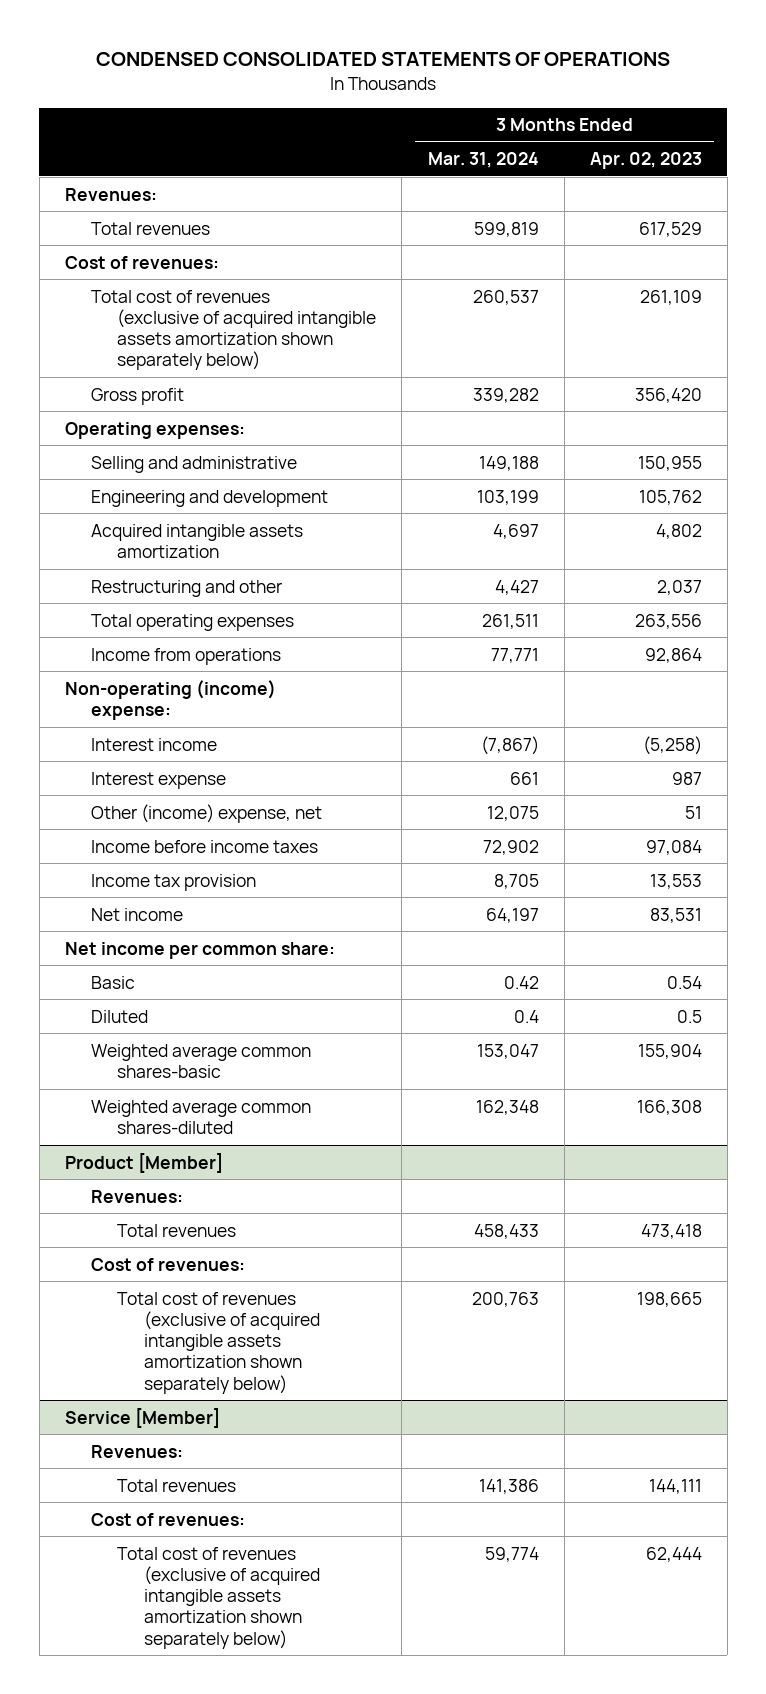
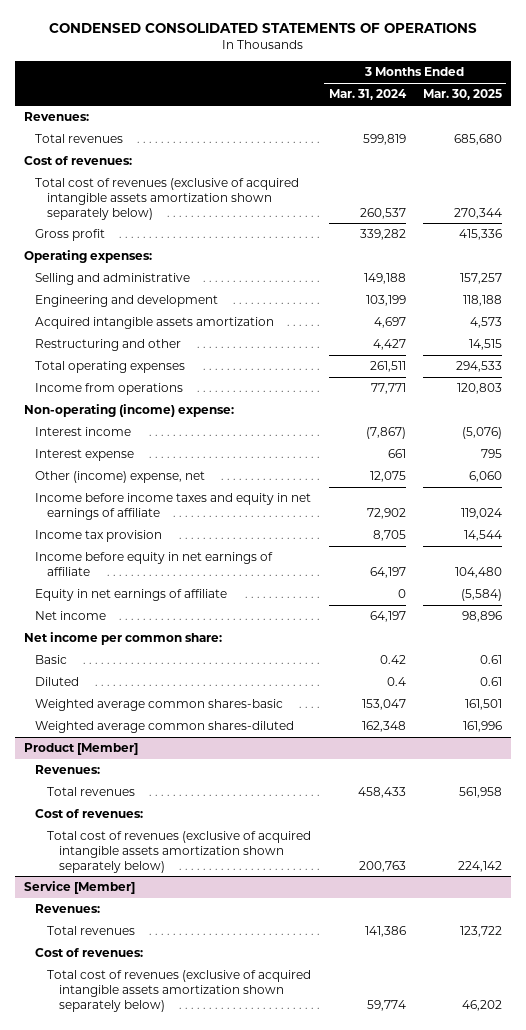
[589,152,702,170] Apr. 02, 2023 -> none
none -> [422,89,502,101] Mar. 30, 2025
[91,839,319,853] Income before income taxes -> [35,493,312,520] Income before income taxes and equity in net earnings of affiliate
none -> [35,552,274,576] Income before equity in net earnings of affiliate
none -> [35,589,228,602] Equity in net earnings of affiliate

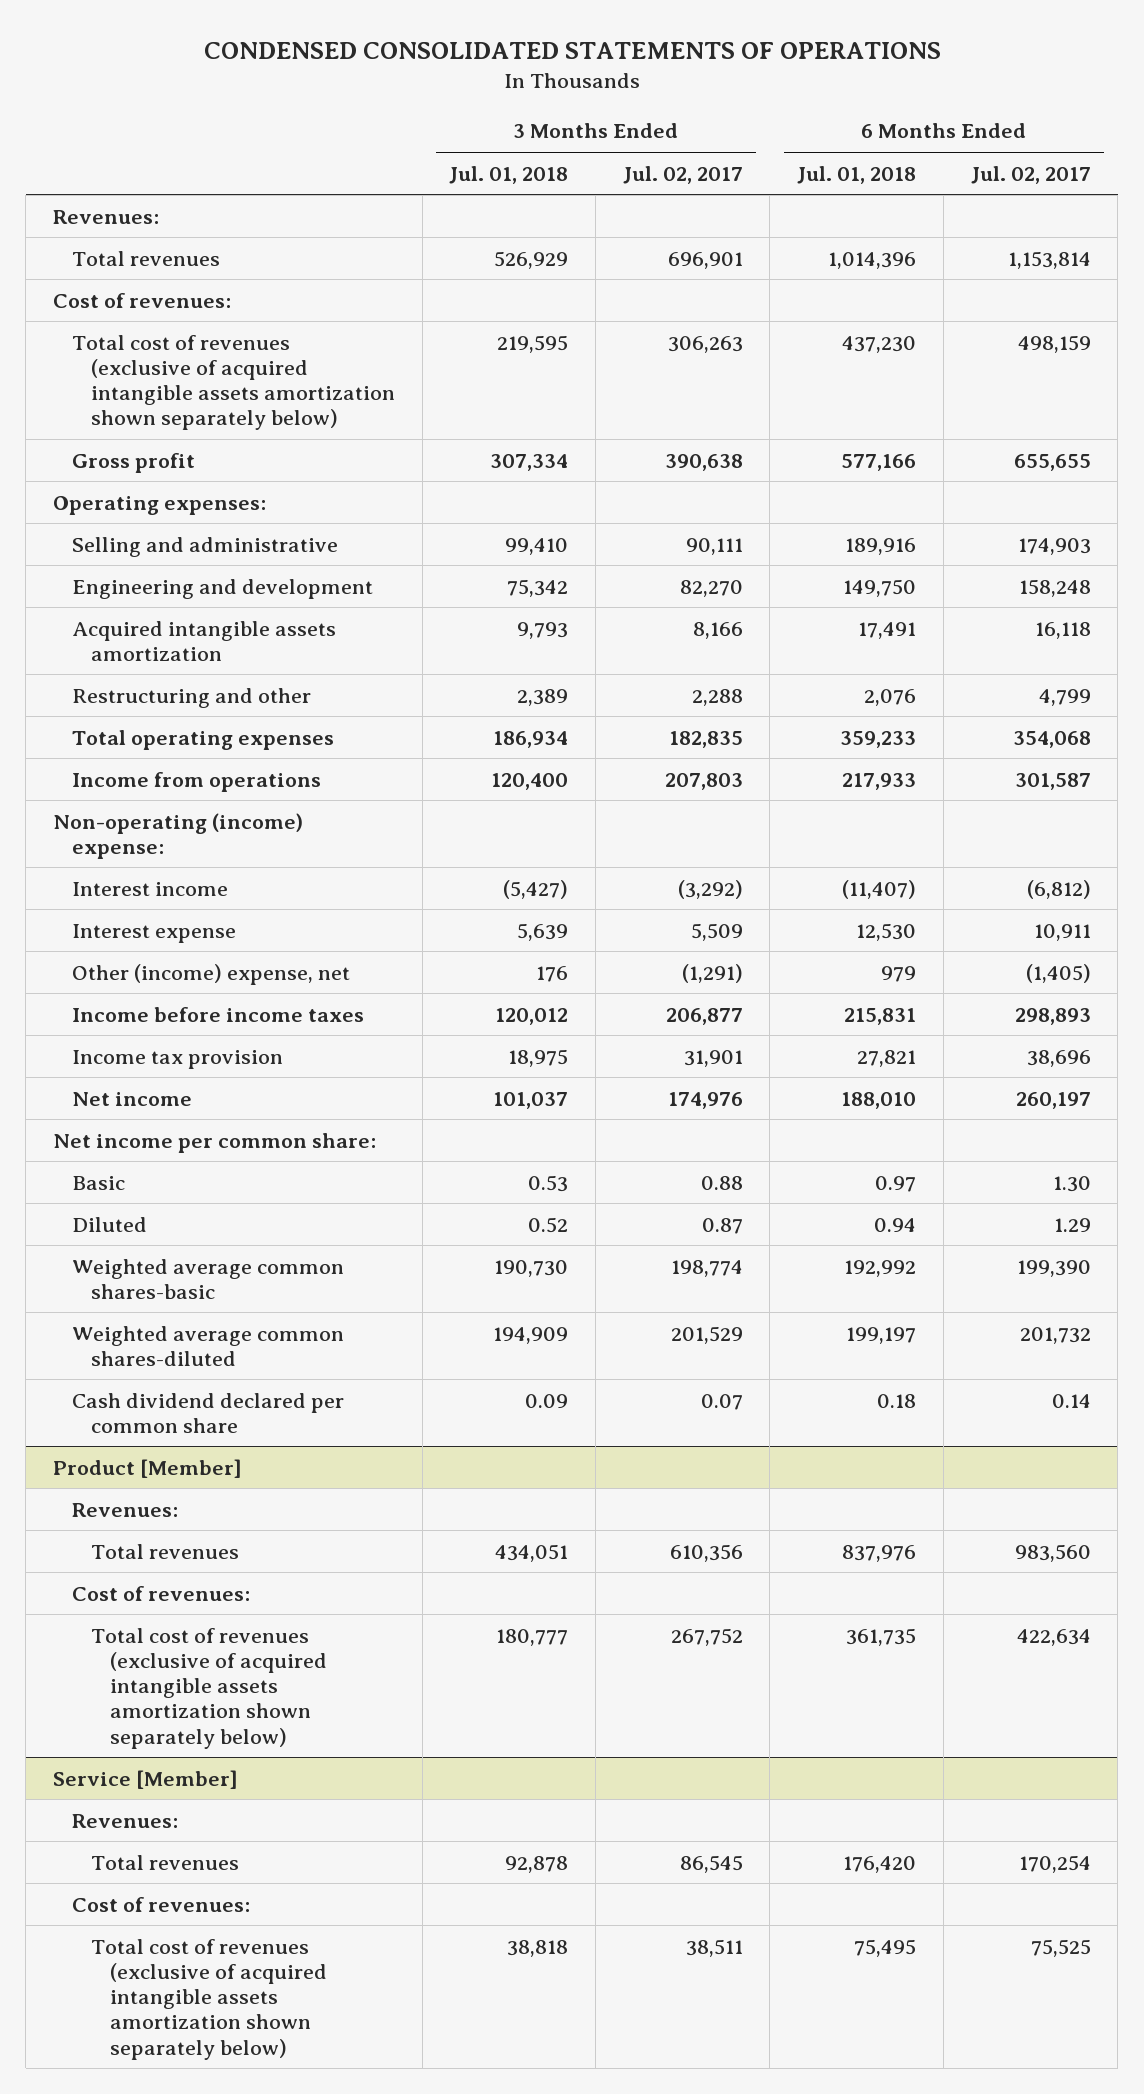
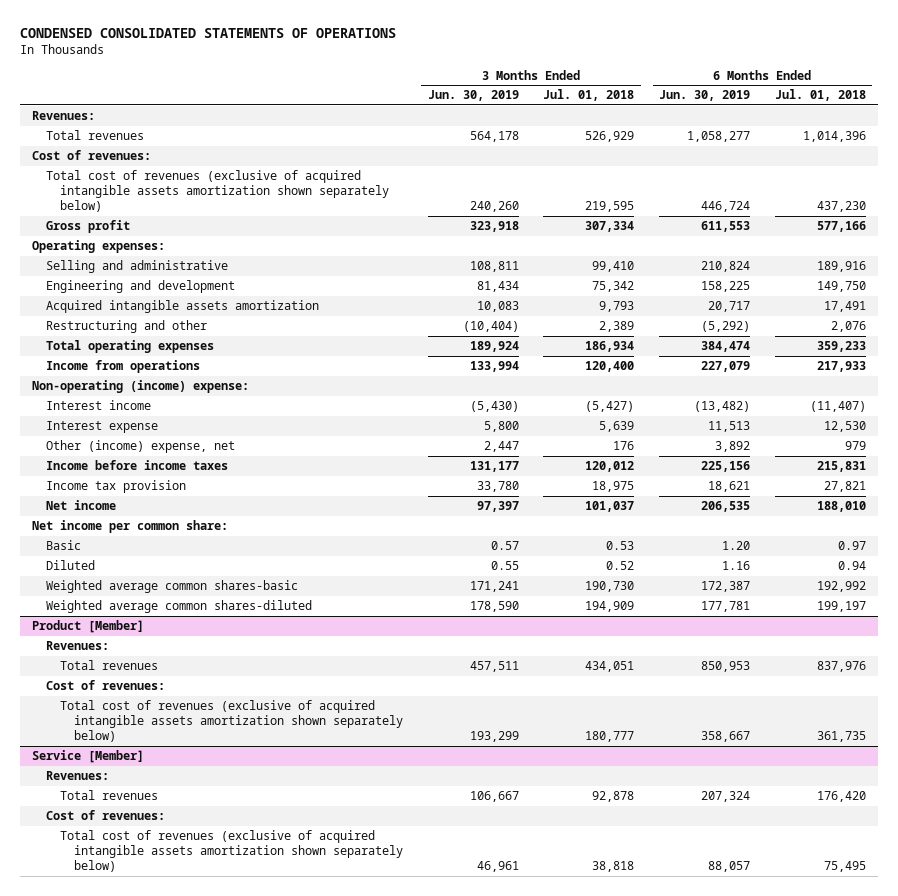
[622,165,743,184] Jul. 02, 2017 -> none
[970,165,1091,184] Jul. 02, 2017 -> none
none -> [427,90,519,102] Jun. 30, 2019
none -> [659,90,751,102] Jun. 30, 2019
[71,1392,344,1433] Cash dividend declared per common share -> none

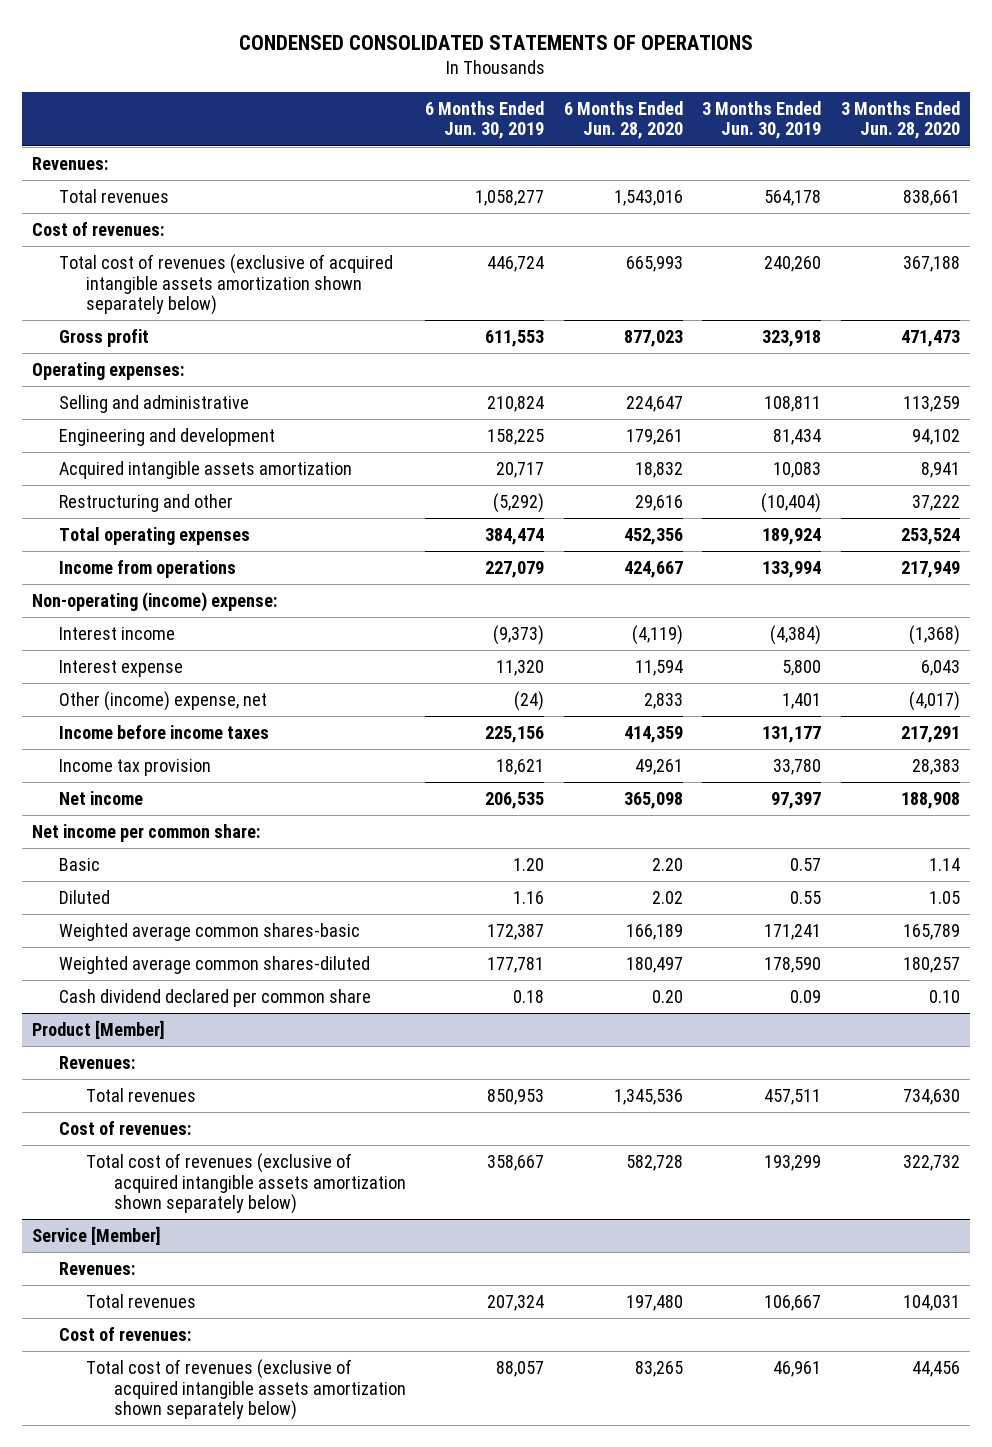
[543,89,635,102] Jul. 01, 2018 -> none
[774,89,866,102] Jul. 01, 2018 -> none
none -> [563,100,683,140] 6 Months Ended Jun. 28, 2020
none -> [841,100,961,140] 3 Months Ended Jun. 28, 2020
[469,401,519,413] (5,430) -> [770,624,822,645] (4,384)
[694,401,751,413] (13,482) -> [493,624,545,645] (9,373)
[708,421,751,433] 11,513 -> [496,659,545,676] 11,320
[483,441,519,453] 2,447 -> [782,692,822,709] 1,401
[715,441,751,453] 3,892 -> [514,690,545,711] (24)
none -> [59,988,372,1007] Cash dividend declared per common share

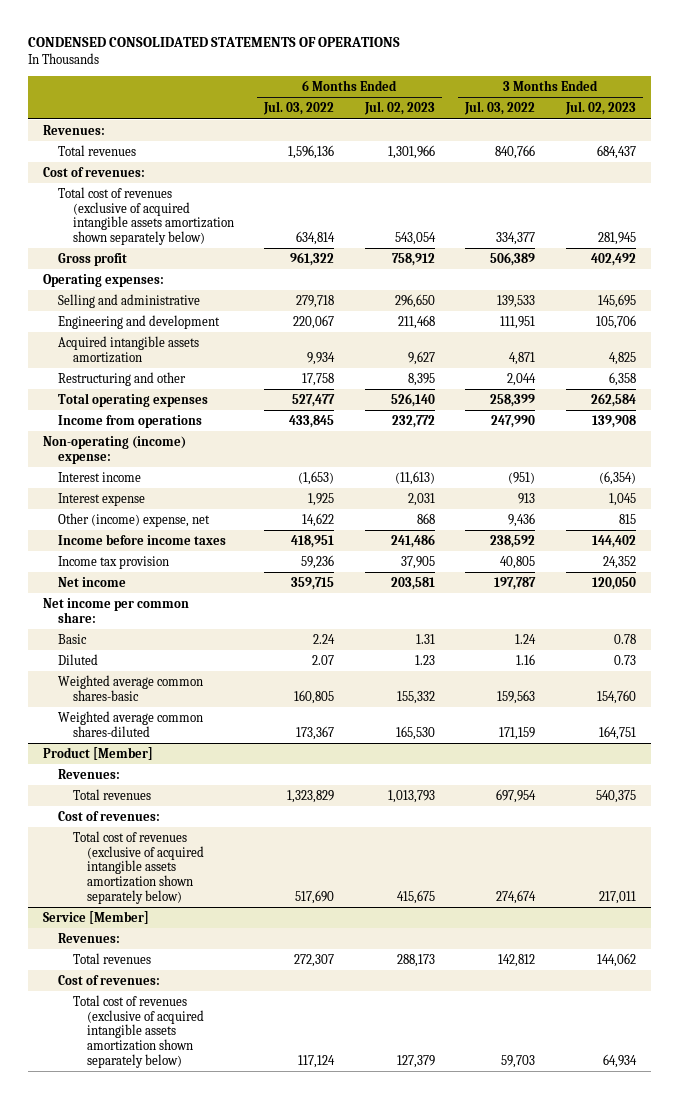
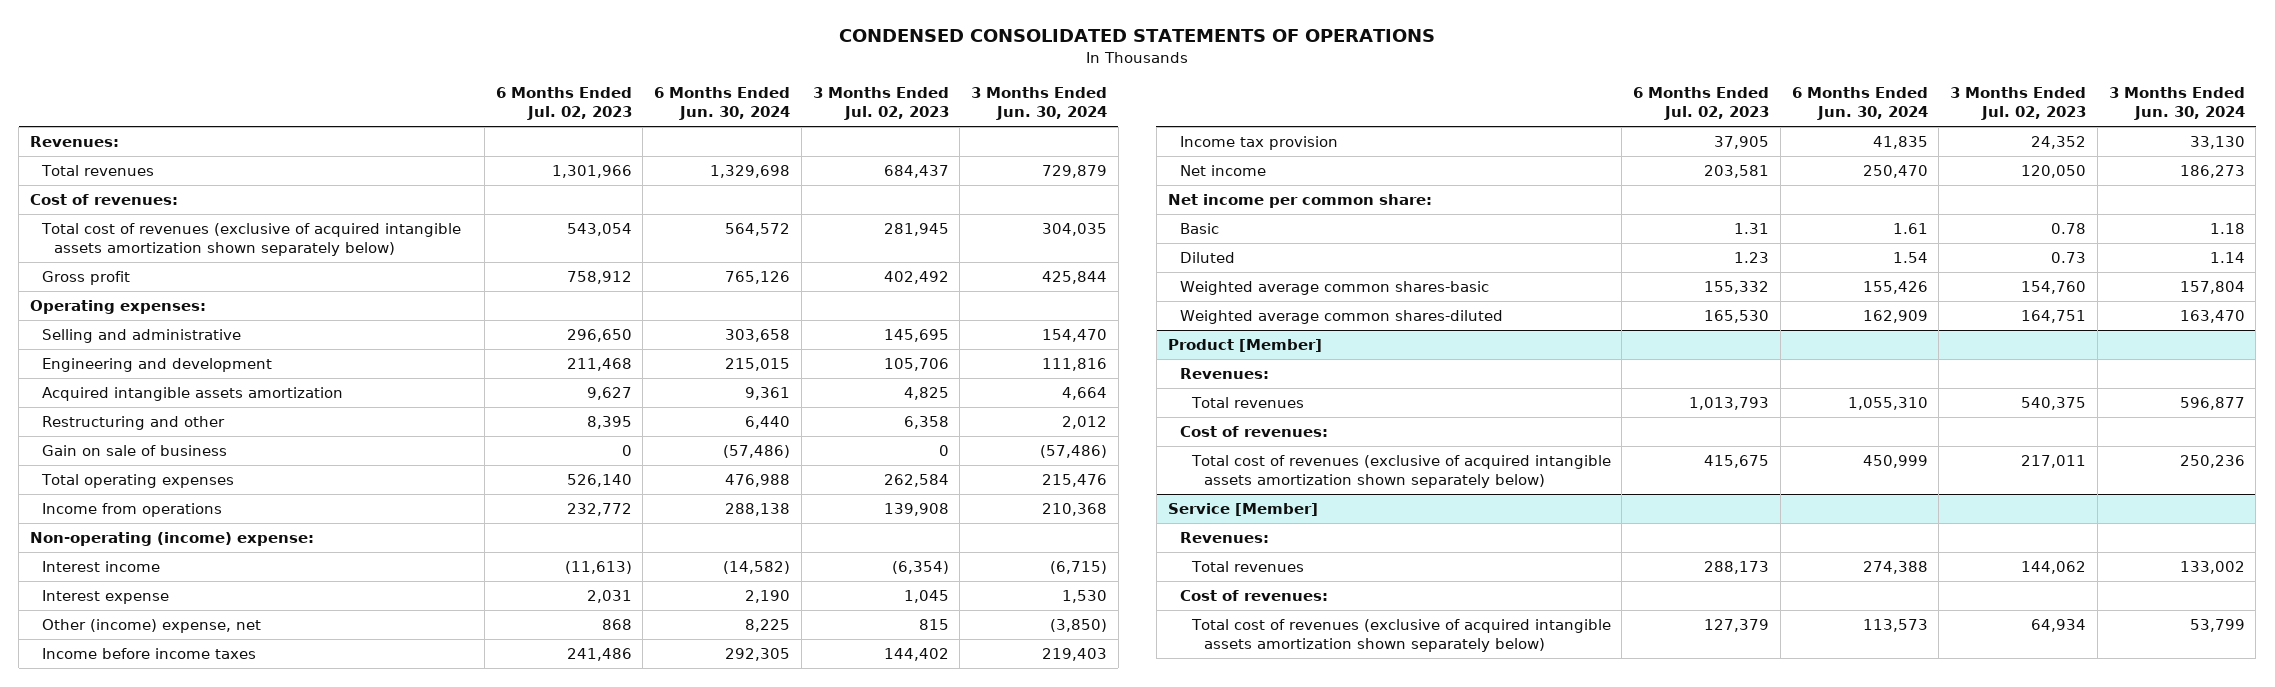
[263,101,335,116] Jul. 03, 2022 -> none
[464,101,536,116] Jul. 03, 2022 -> none
none -> [654,87,791,121] 6 Months Ended Jun. 30, 2024
none -> [971,87,1108,121] 3 Months Ended Jun. 30, 2024
none -> [42,444,228,456] Gain on sale of business

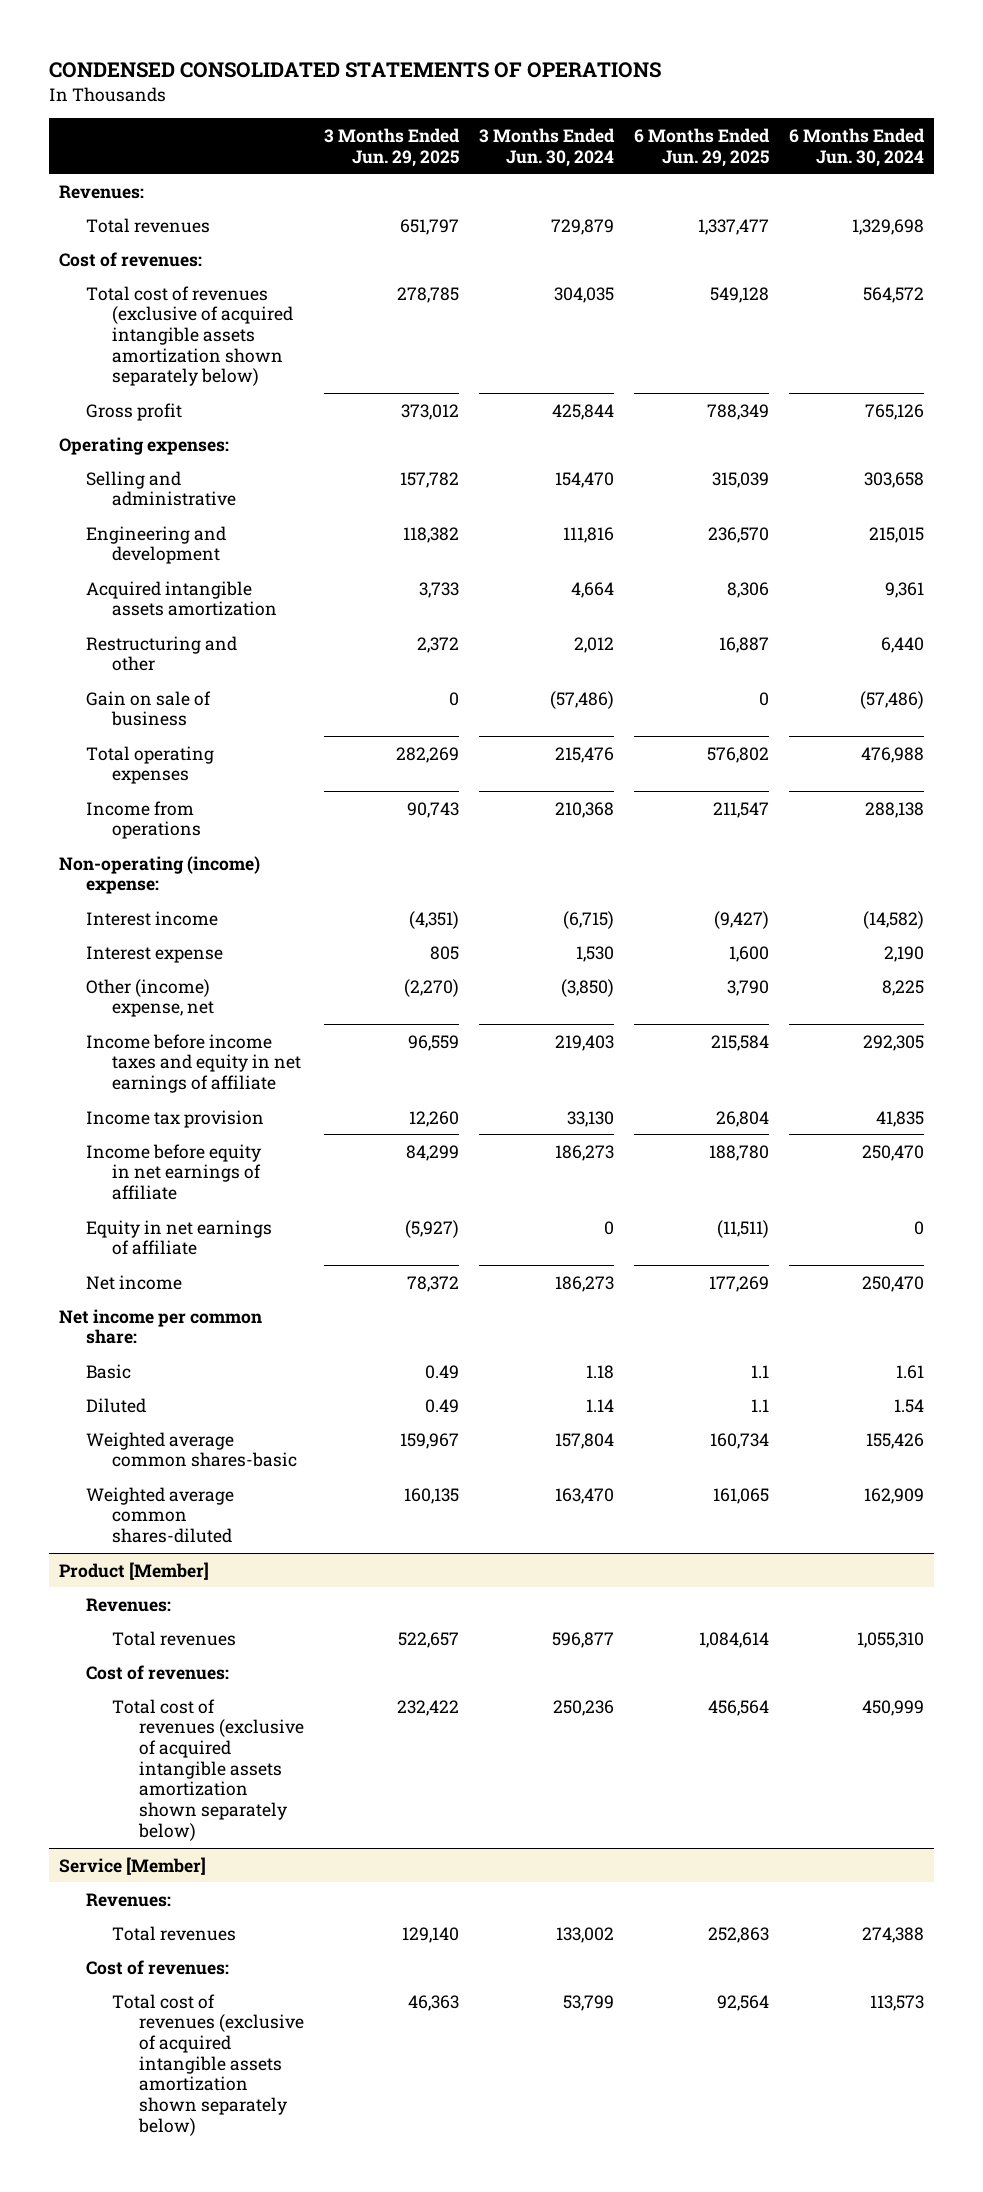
[495,87,632,121] 6 Months Ended Jul. 02, 2023 -> none
[812,87,949,121] 3 Months Ended Jul. 02, 2023 -> none
none -> [323,127,460,167] 3 Months Ended Jun. 29, 2025
none -> [633,127,770,167] 6 Months Ended Jun. 29, 2025
[42,647,257,659] Income before income taxes -> [85,1033,302,1093] Income before income taxes and equity in net earnings of affiliate
none -> [85,1143,262,1200] Income before equity in net earnings of affiliate
none -> [85,1219,272,1256] Equity in net earnings of affiliate

